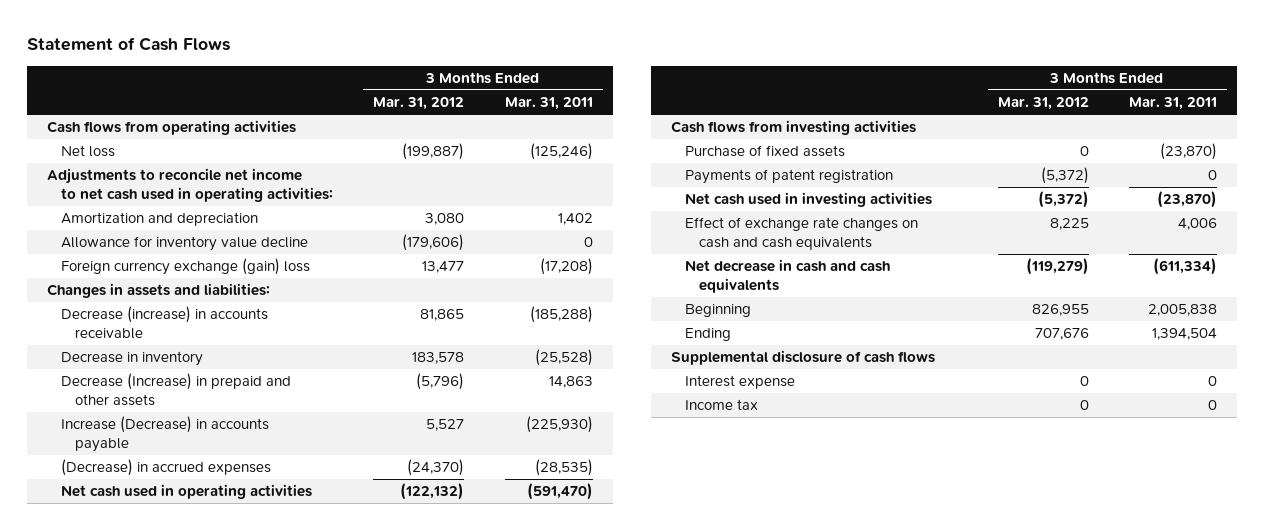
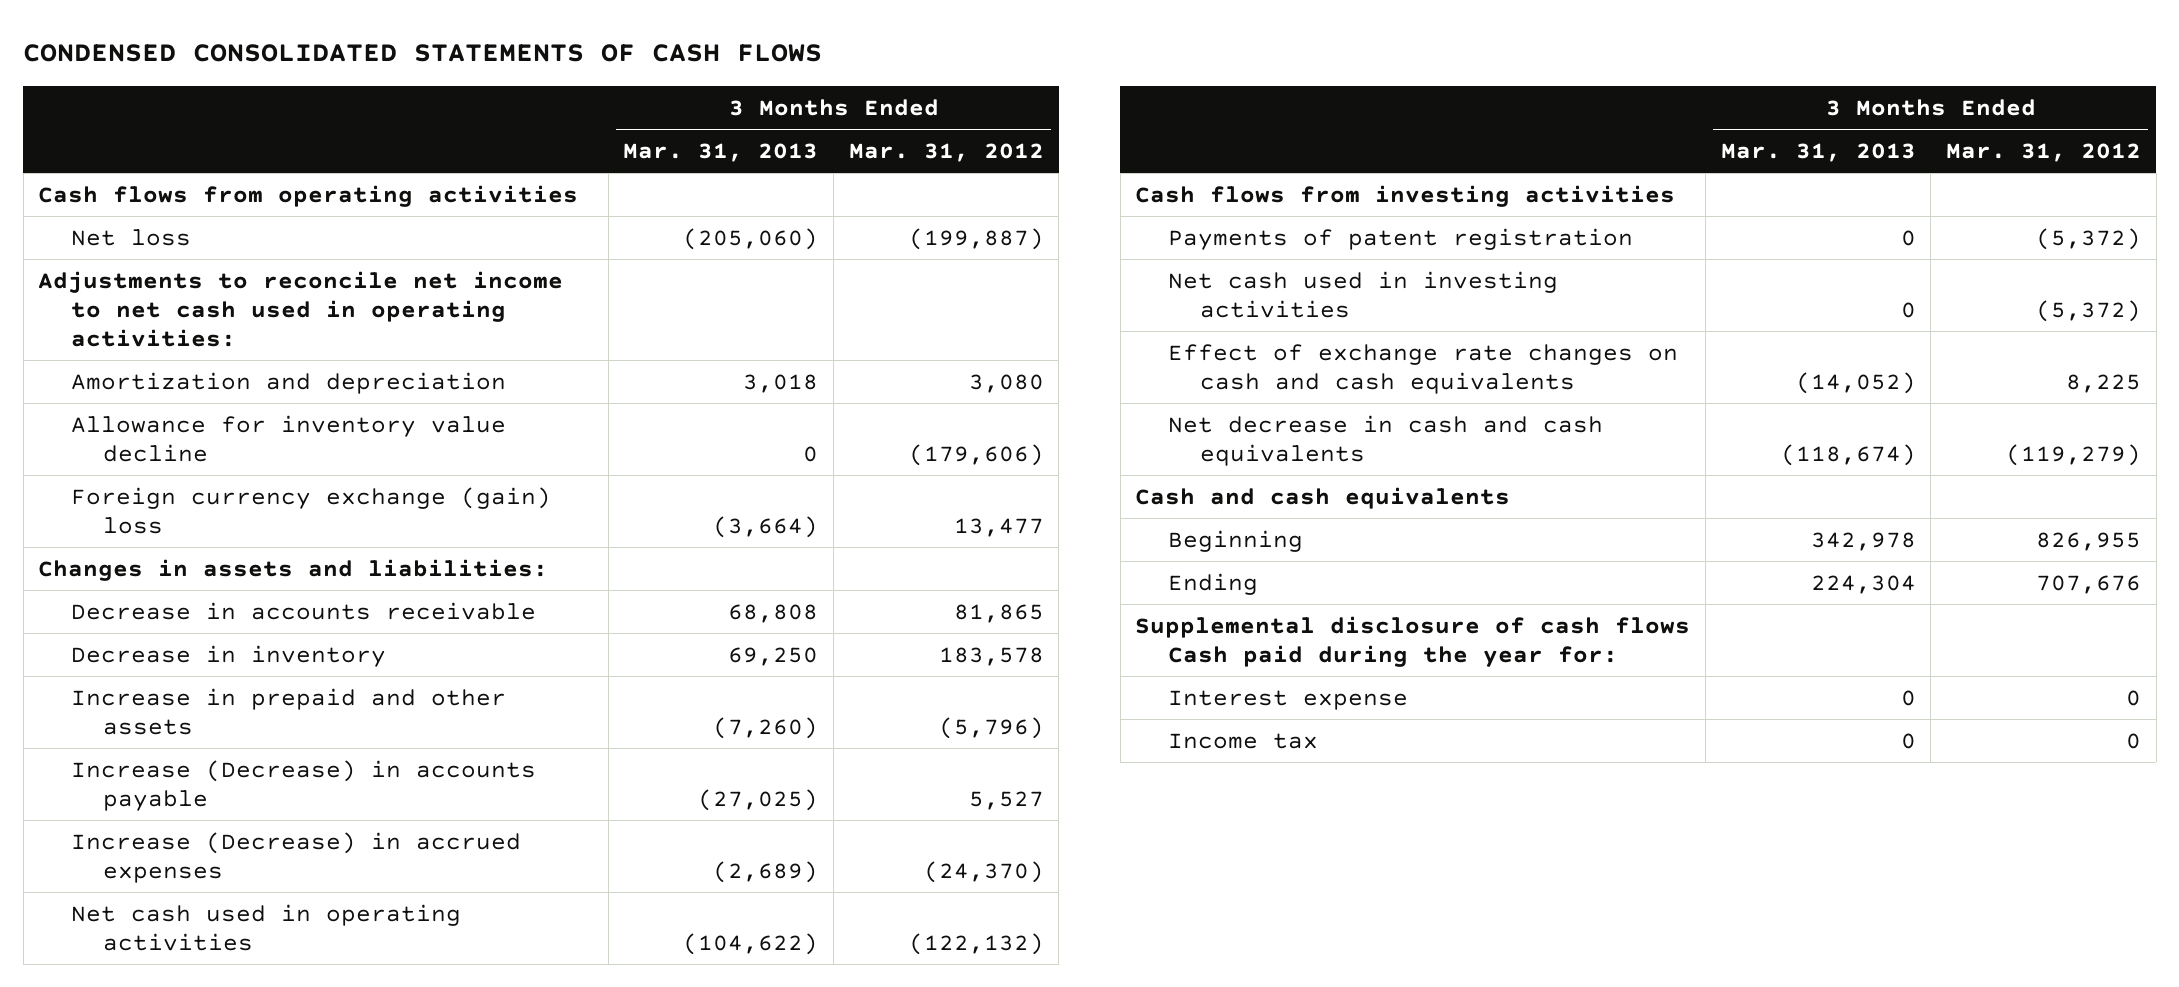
[26,37,230,52] Statement of Cash Flows -> [23,44,823,63] CONDENSED CONSOLIDATED STATEMENTS OF CASH FLOWS
[504,97,593,111] Mar. 31, 2011 -> none
none -> [623,143,819,163] Mar. 31, 2013
[61,306,269,339] Decrease (increase) in accounts receivable -> [70,601,536,620] Decrease in accounts receivable
[61,373,292,406] Decrease (Increase) in prepaid and other assets -> [70,687,506,735] Increase in prepaid and other assets
[61,459,272,477] (Decrease) in accrued expenses -> [70,831,521,883] Increase (Decrease) in accrued expenses
[685,145,846,158] Purchase of fixed assets -> none
none -> [1135,486,1511,509] Cash and cash equivalents
[671,350,936,366] Supplemental disclosure of cash flows -> [1135,615,1691,667] Supplemental disclosure of cash flows Cash paid during the year for:

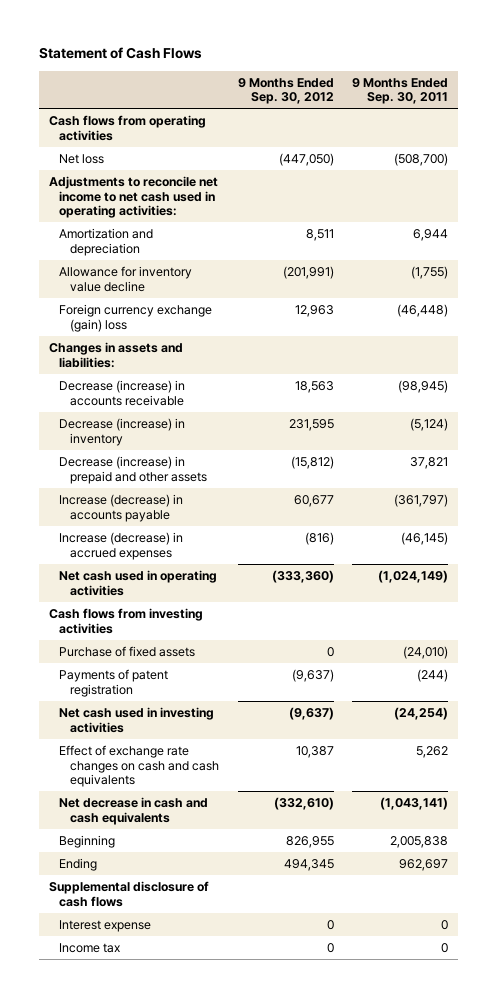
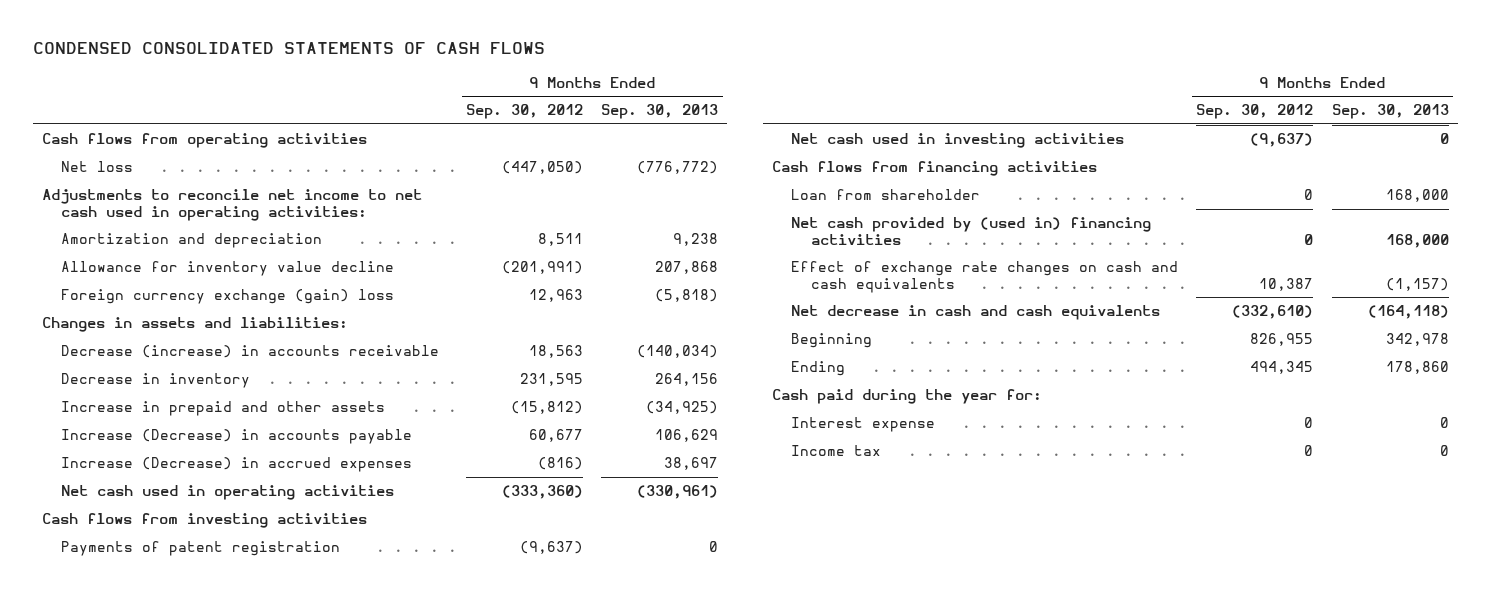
[39,47,203,60] Statement of Cash Flows -> [32,42,545,55] CONDENSED CONSOLIDATED STATEMENTS OF CASH FLOWS
[352,77,449,105] 9 Months Ended Sep. 30, 2011 -> none
none -> [601,104,719,120] Sep. 30, 2013
[59,417,186,446] Decrease (increase) in inventory -> [60,373,250,389] Decrease in inventory
[59,455,208,484] Decrease (increase) in prepaid and other assets -> [60,401,385,417] Increase in prepaid and other assets
[59,493,184,522] Increase (decrease) in accounts payable -> [60,429,412,445] Increase (Decrease) in accounts payable
[59,531,184,560] Increase (decrease) in accrued expenses -> [60,457,412,473] Increase (Decrease) in accrued expenses
[59,645,196,657] Purchase of fixed assets -> none
none -> [771,161,1097,177] Cash flows from financing activities
none -> [791,189,981,201] Loan from shareholder
none -> [791,217,1152,246] Net cash provided by (used in) financing activities
[48,880,209,907] Supplemental disclosure of cash flows -> [771,389,1042,405] Cash paid during the year for:

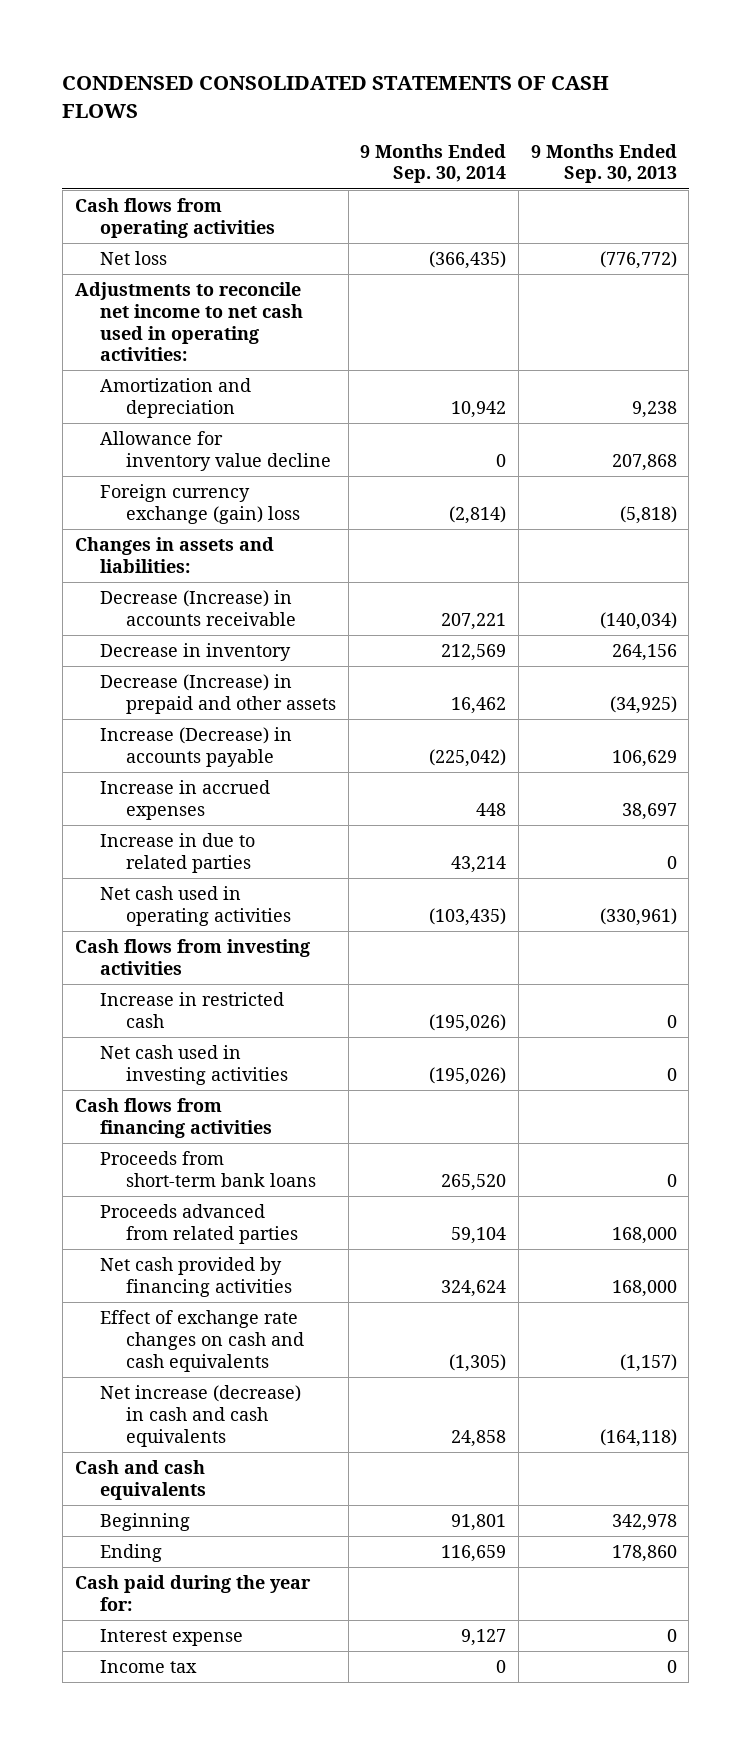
[466,104,584,120] Sep. 30, 2012 -> none
none -> [360,143,507,184] 9 Months Ended Sep. 30, 2014
[60,345,439,359] Decrease (increase) in accounts receivable -> [100,590,297,626] Decrease (Increase) in accounts receivable
[60,401,385,417] Increase in prepaid and other assets -> [100,674,337,714] Decrease (Increase) in prepaid and other assets
[60,457,412,473] Increase (Decrease) in accrued expenses -> [100,780,271,820] Increase in accrued expenses
none -> [100,833,256,873] Increase in due to related parties
[60,541,340,557] Payments of patent registration -> none
none -> [100,992,285,1028] Increase in restricted cash
none -> [100,1151,317,1187] Proceeds from short-term bank loans
[791,189,981,201] Loan from shareholder -> [100,1204,299,1244] Proceeds advanced from related parties
[791,217,1152,246] Net cash provided by (used in) financing activities -> [100,1257,293,1297] Net cash provided by financing activities
[791,305,1161,321] Net decrease in cash and cash equivalents -> [100,1385,302,1447] Net increase (decrease) in cash and cash equivalents
none -> [74,1460,207,1500] Cash and cash equivalents

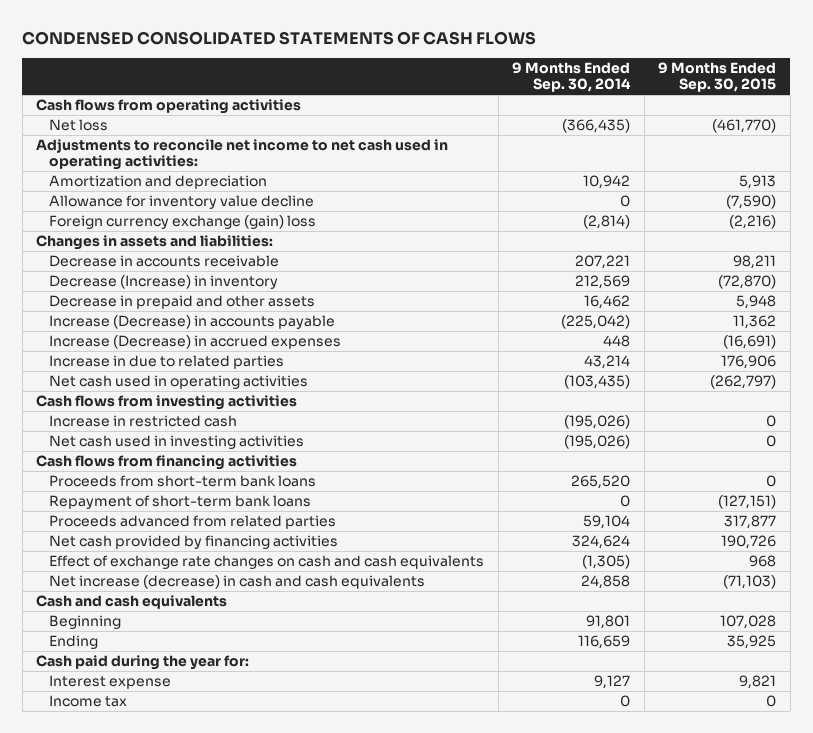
[530,143,677,184] 9 Months Ended Sep. 30, 2013 -> none
none -> [658,61,777,93] 9 Months Ended Sep. 30, 2015
[100,590,297,626] Decrease (Increase) in accounts receivable -> [49,255,280,268] Decrease in accounts receivable
[100,643,292,662] Decrease in inventory -> [49,275,279,290] Decrease (Increase) in inventory
[100,674,337,714] Decrease (Increase) in prepaid and other assets -> [49,295,316,310] Decrease in prepaid and other assets
[100,780,271,820] Increase in accrued expenses -> [49,335,342,350] Increase (Decrease) in accrued expenses
none -> [49,495,312,510] Repayment of short-term bank loans

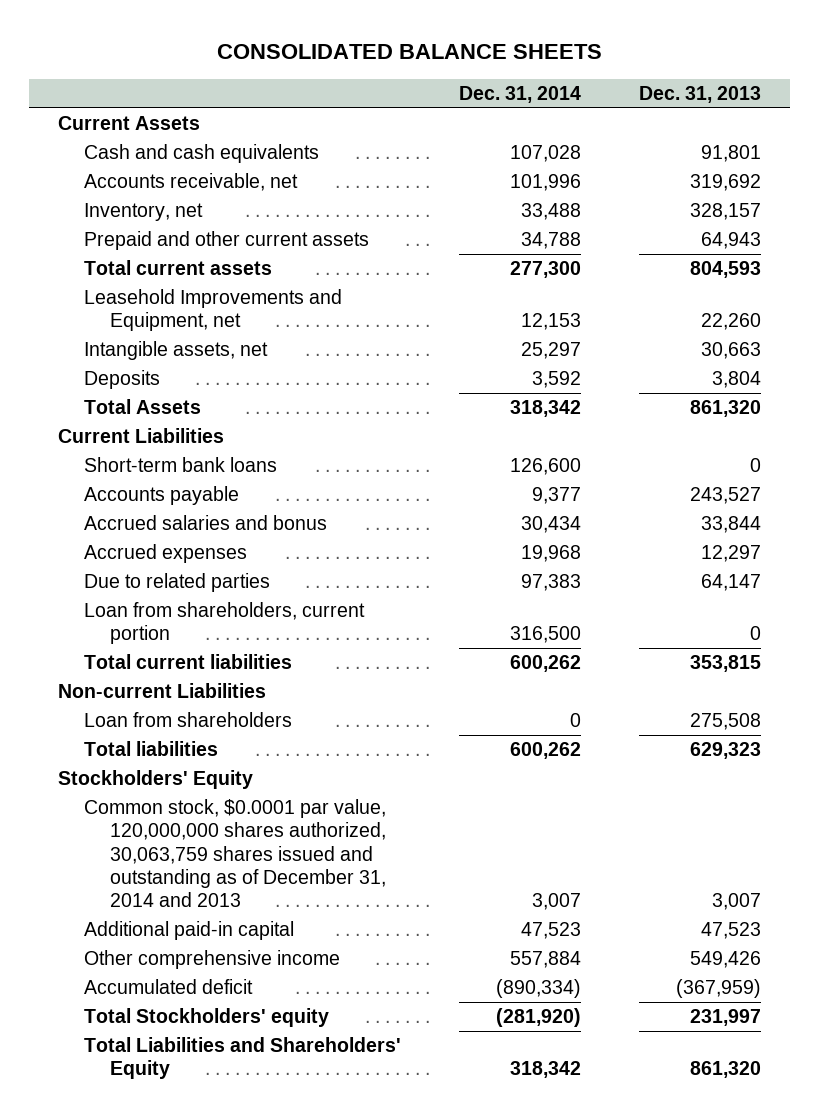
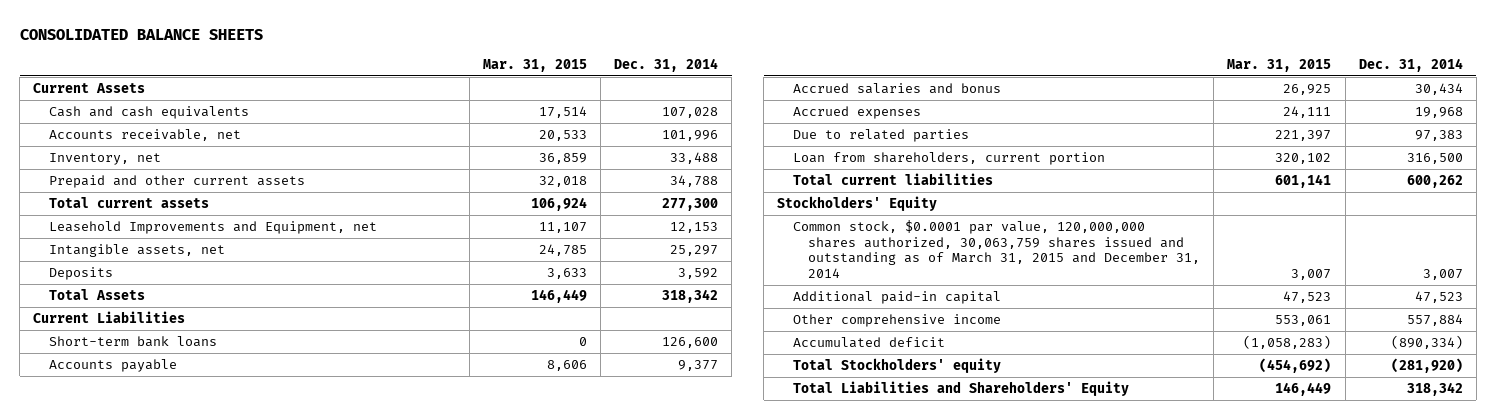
[638,85,761,103] Dec. 31, 2013 -> none
none -> [483,58,588,72] Mar. 31, 2015
[58,683,267,699] Non-current Liabilities -> none
[84,712,293,728] Loan from shareholders -> none
[84,741,219,757] Total liabilities -> none
[84,799,387,908] Common stock, $0.0001 par value, 120,000,000 shares authorized, 30,063,759 shares issued and outstanding as of December 31, 2014 and 2013 -> [792,220,1201,278] Common stock, $0.0001 par value, 120,000,000 shares authorized, 30,063,759 shares issued and outstanding as of March 31, 2015 and December 31, 2014

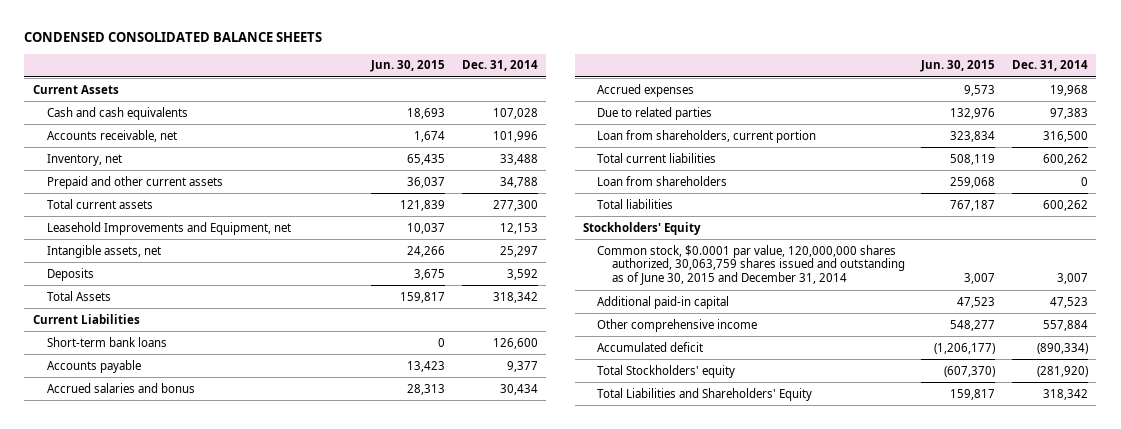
[19,28,263,40] CONSOLIDATED BALANCE SHEETS -> [24,32,323,43] CONDENSED CONSOLIDATED BALANCE SHEETS
[483,58,588,72] Mar. 31, 2015 -> none
none -> [370,60,446,73] Jun. 30, 2015
none -> [597,175,728,186] Loan from shareholders
none -> [597,198,674,209] Total liabilities
[792,220,1201,278] Common stock, $0.0001 par value, 120,000,000 shares authorized, 30,063,759 shares issued and outstanding as of March 31, 2015 and December 31, 2014 -> [597,244,905,286] Common stock, $0.0001 par value, 120,000,000 shares authorized, 30,063,759 shares issued and outstanding as of June 30, 2015 and December 31, 2014

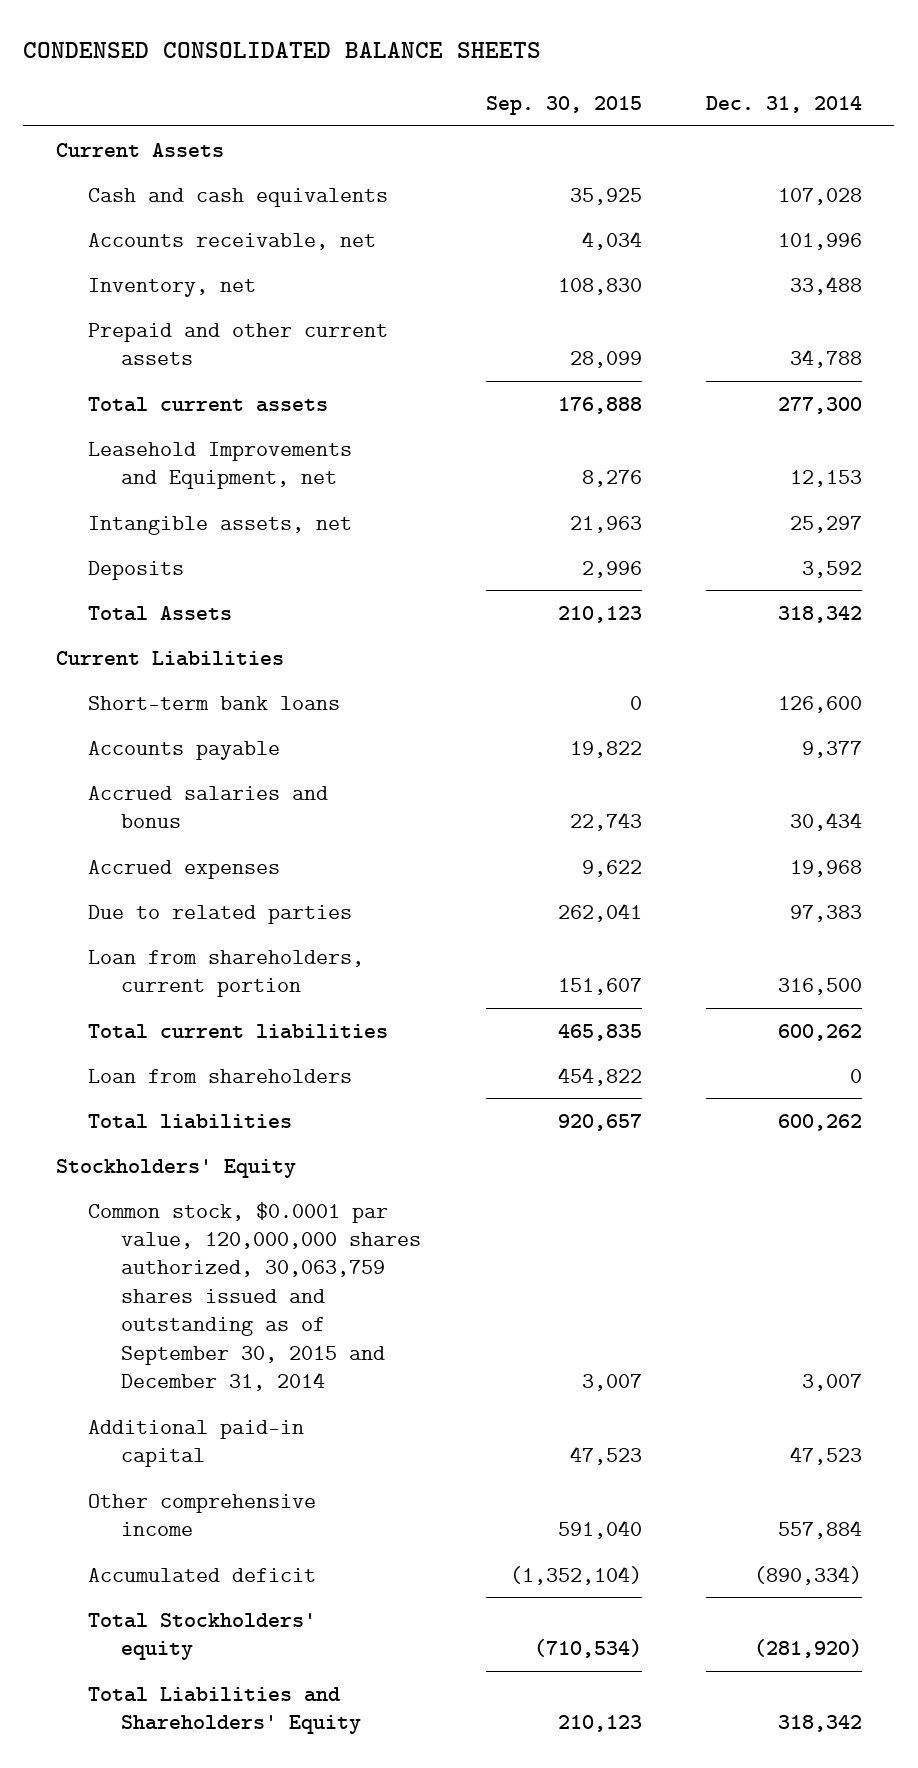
[370,60,446,73] Jun. 30, 2015 -> none
none -> [485,95,642,115] Sep. 30, 2015
[597,244,905,286] Common stock, $0.0001 par value, 120,000,000 shares authorized, 30,063,759 shares issued and outstanding as of June 30, 2015 and December 31, 2014 -> [88,1201,422,1392] Common stock, $0.0001 par value, 120,000,000 shares authorized, 30,063,759 shares issued and outstanding as of September 30, 2015 and December 31, 2014

